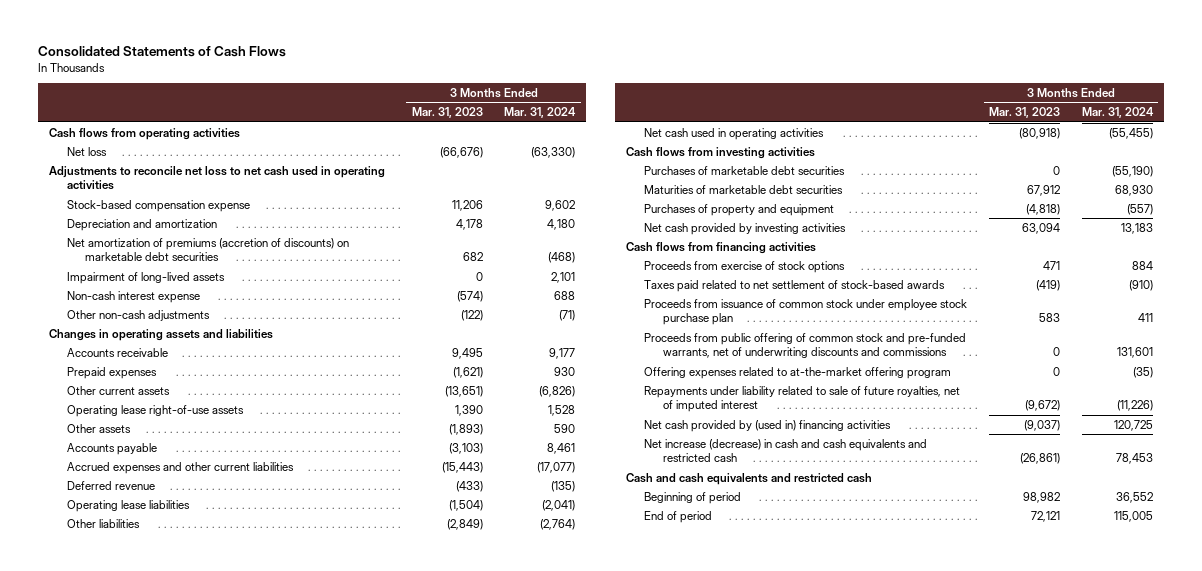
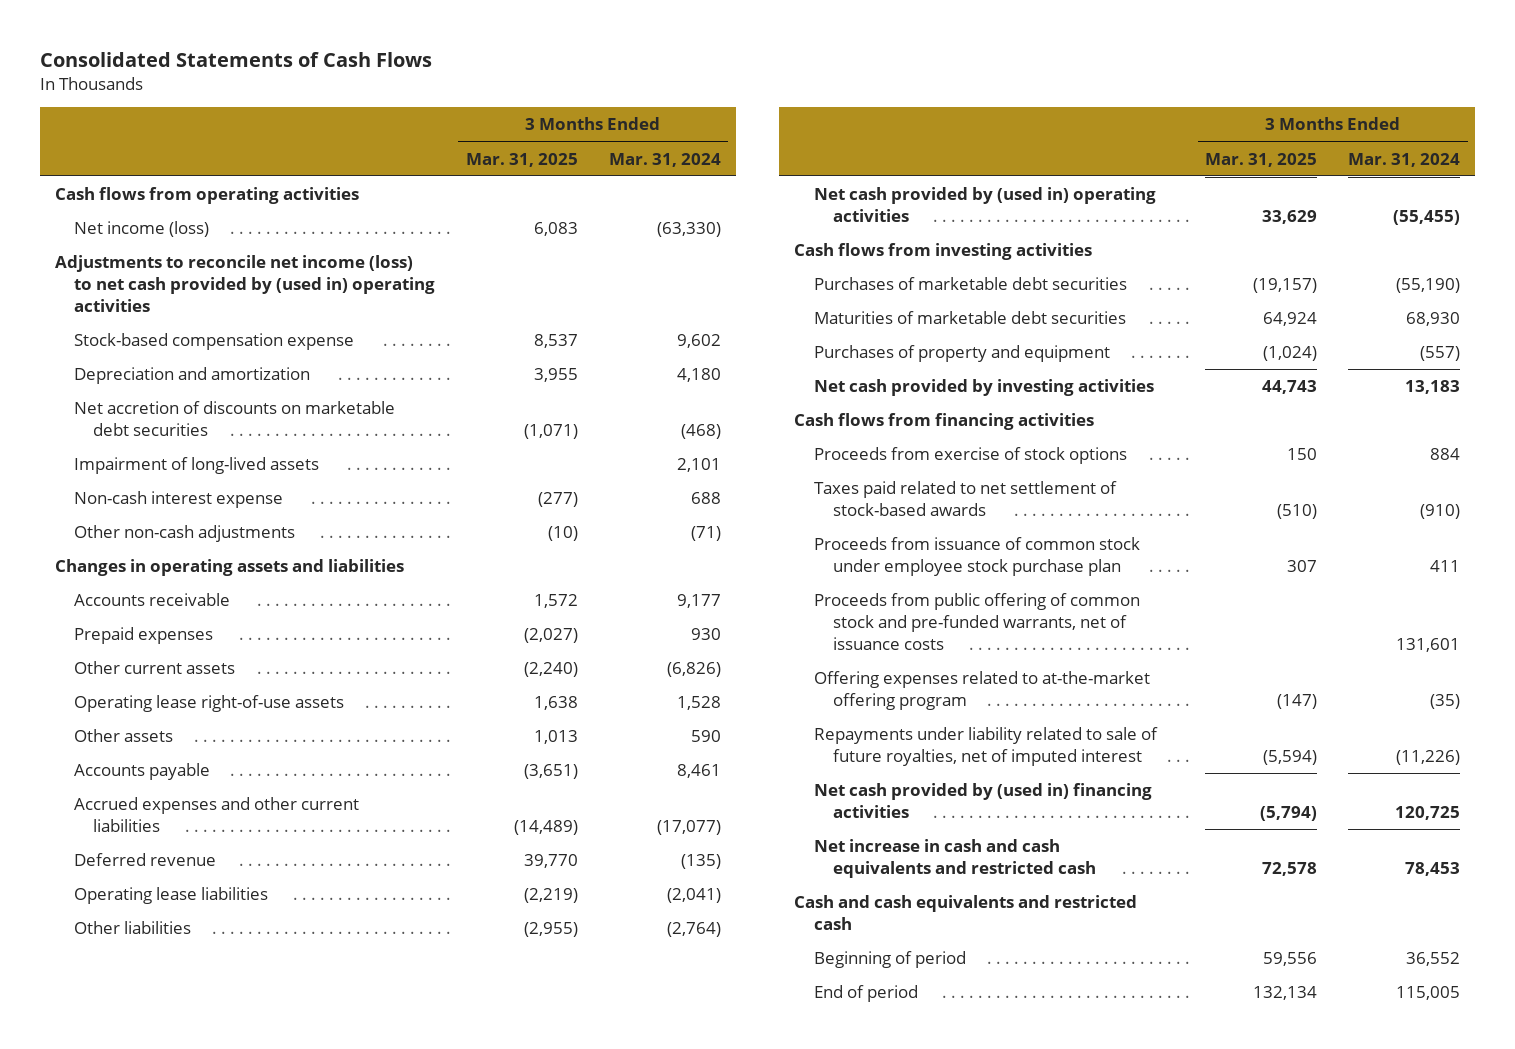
[411,107,483,119] Mar. 31, 2023 -> none
none -> [466,152,579,167] Mar. 31, 2025
[67,146,108,156] Net loss -> [74,221,210,238] Net income (loss)
[48,165,385,191] Adjustments to reconcile net loss to net cash used in operating activities -> [55,255,436,313] Adjustments to reconcile net income (loss) to net cash provided by (used in) operating activities
[67,237,350,262] Net amortization of premiums (accretion of discounts) on marketable debt securities -> [74,401,396,437] Net accretion of discounts on marketable debt securities
[644,127,825,140] Net cash used in operating activities -> [813,187,1156,223] Net cash provided by (used in) operating activities
[644,332,967,359] Proceeds from public offering of common stock and pre-funded warrants, net of underwriting discounts and commissions -> [813,593,1140,651] Proceeds from public offering of common stock and pre-funded warrants, net of issuance costs
[644,438,928,463] Net increase (decrease) in cash and cash equivalents and restricted cash -> [813,839,1096,879] Net increase in cash and cash equivalents and restricted cash

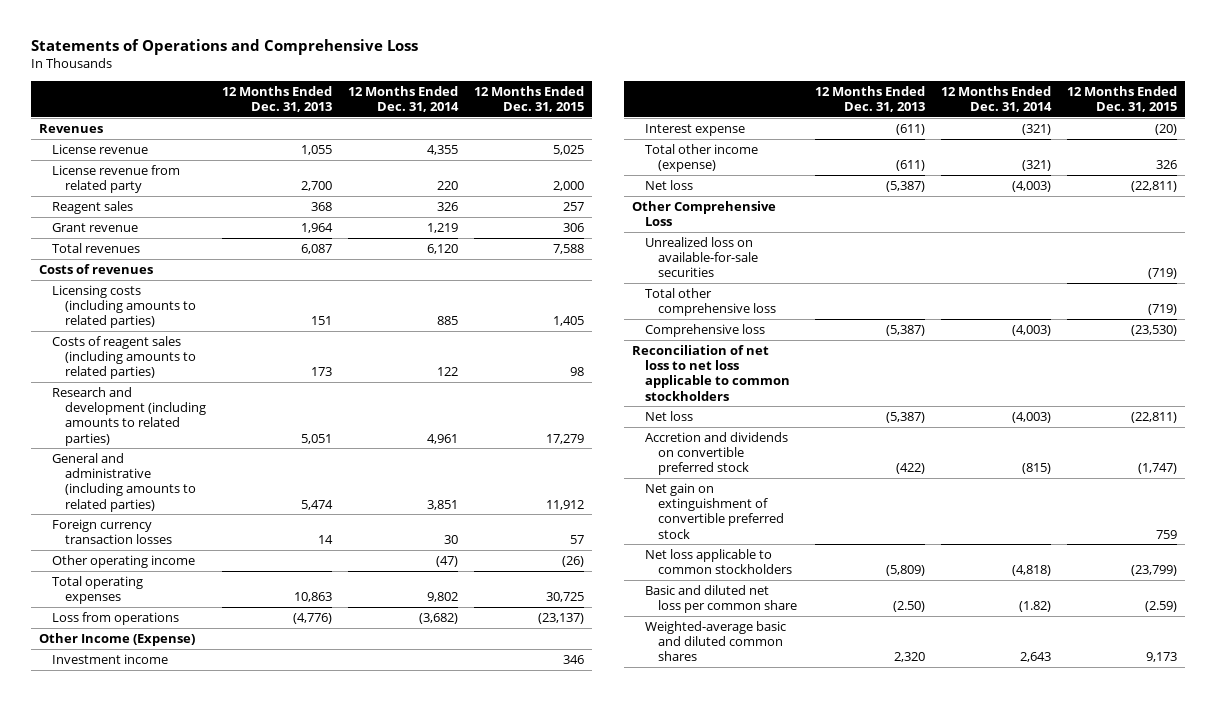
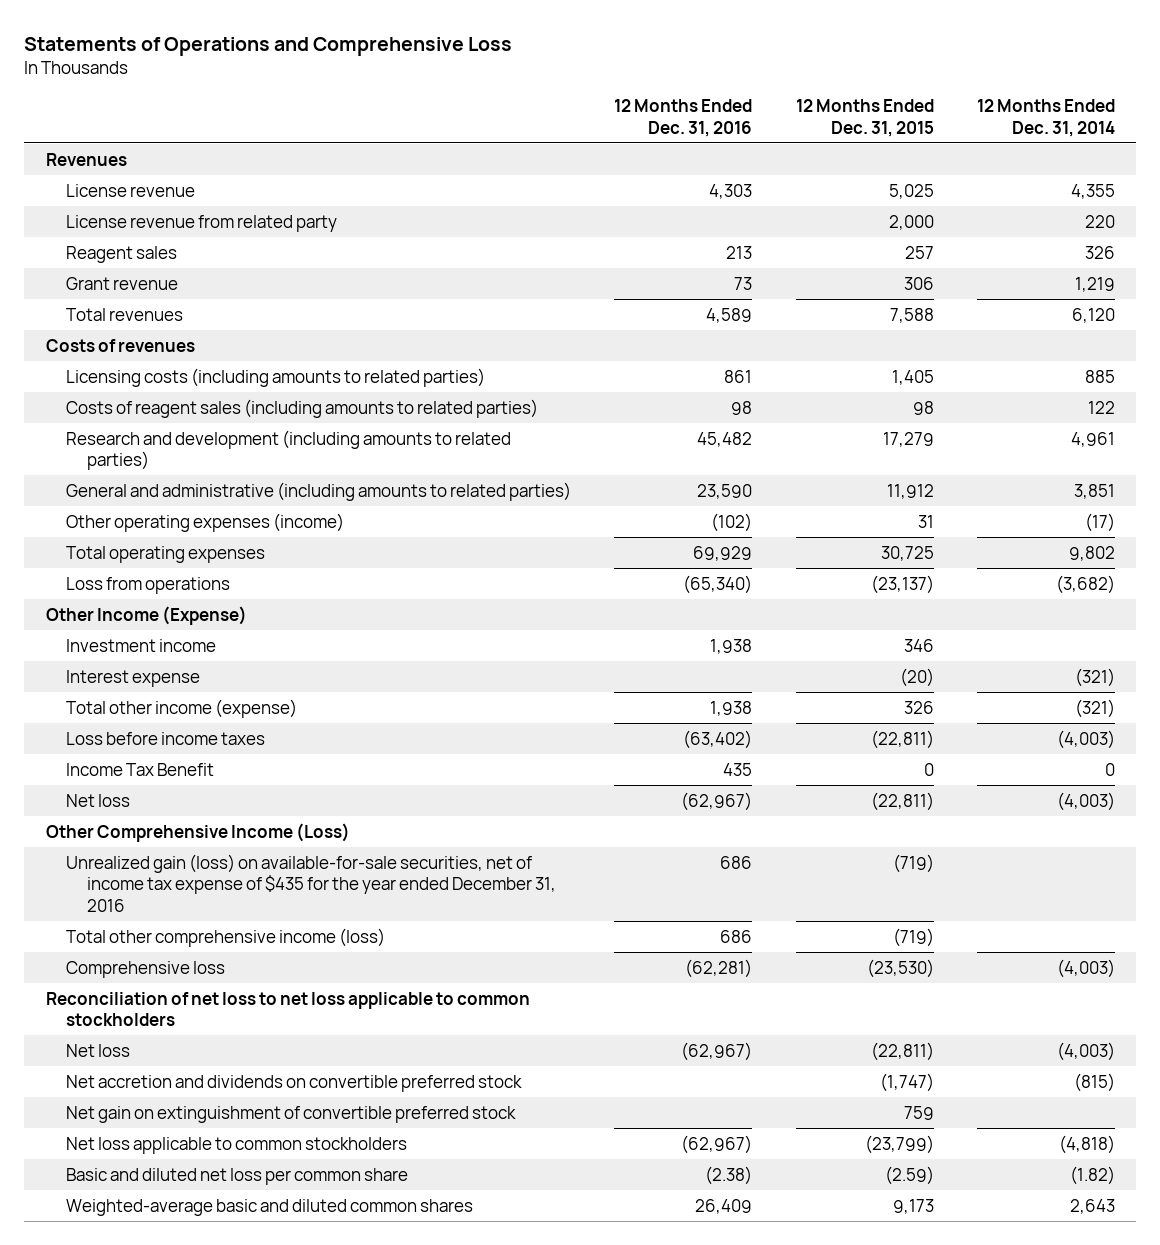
[222,85,333,112] 12 Months Ended Dec. 31, 2013 -> none
none -> [614,99,753,137] 12 Months Ended Dec. 31, 2016
[52,518,172,545] Foreign currency transaction losses -> none
[52,554,196,568] Other operating income -> [66,512,345,532] Other operating expenses (income)
[436,555,459,567] (47) -> [1084,512,1115,532] (17)
[562,555,585,567] (26) -> [917,514,934,528] 31
none -> [66,731,266,745] Loss before income taxes
none -> [66,762,215,776] Income Tax Benefit
[632,200,777,227] Other Comprehensive Loss -> [45,822,350,842] Other Comprehensive Income (Loss)
[645,236,758,278] Unrealized loss on available-for-sale securities -> [66,853,557,912] Unrealized gain (loss) on available-for-sale securities, net of income tax expense of $435 for the year ended December 31, 2016
[645,287,776,317] Total other comprehensive loss -> [66,927,386,947] Total other comprehensive income (loss)
[645,431,789,476] Accretion and dividends on convertible preferred stock -> [66,1074,523,1092] Net accretion and dividends on convertible preferred stock

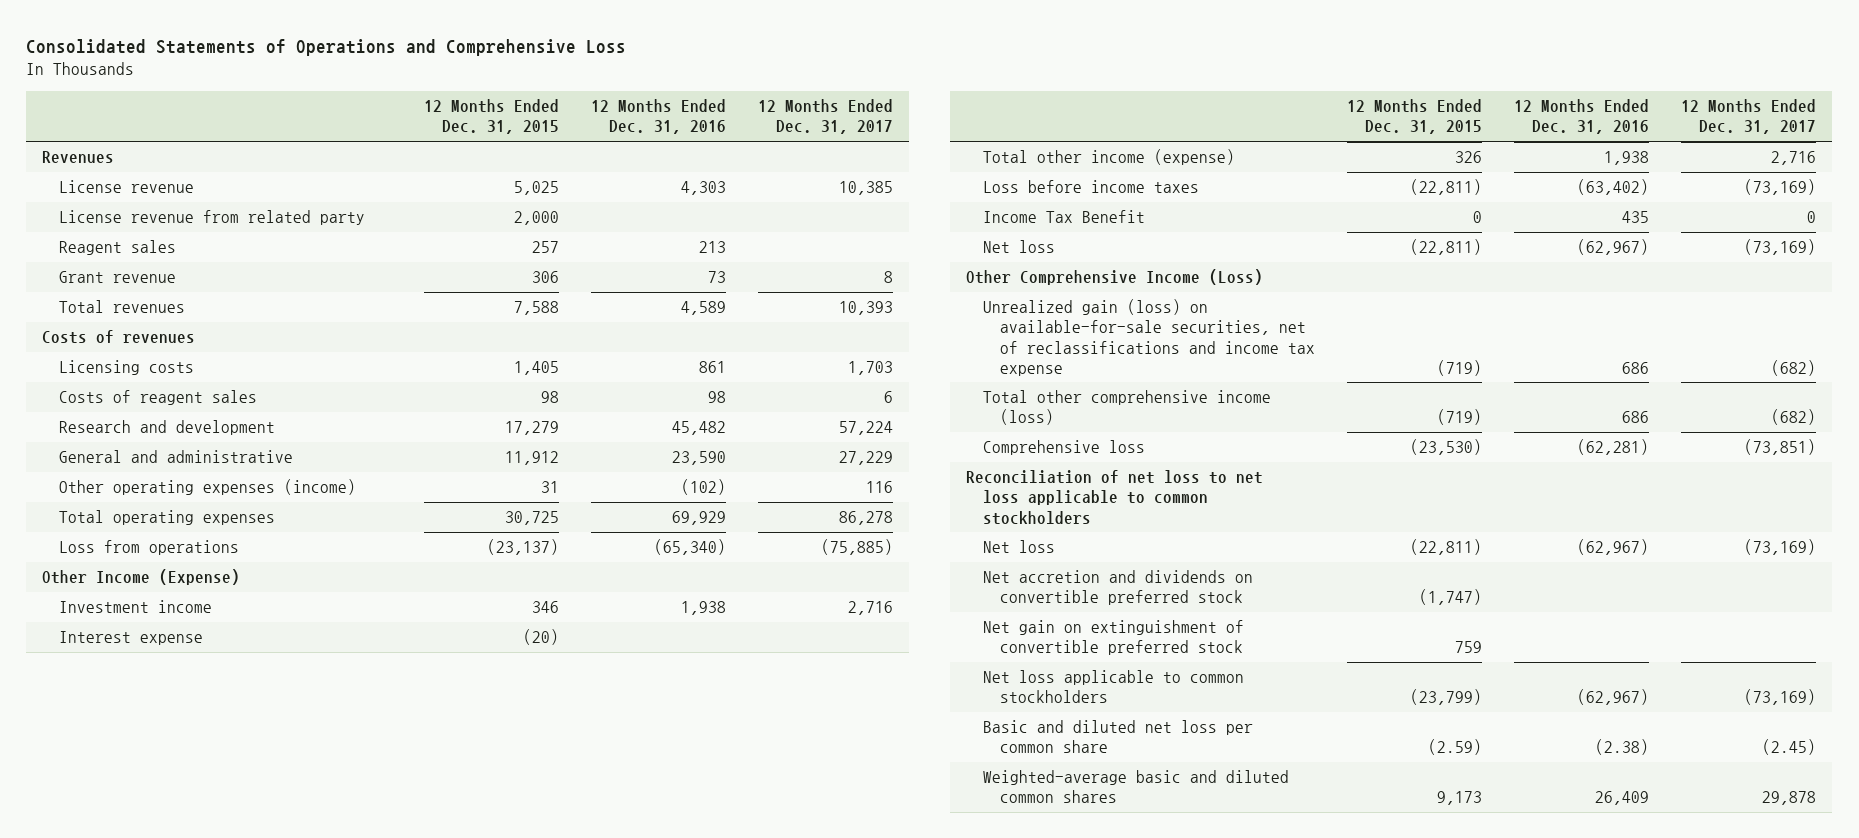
[24,36,513,56] Statements of Operations and Comprehensive Loss -> [26,38,627,56] Consolidated Statements of Operations and Comprehensive Loss
[976,99,1115,137] 12 Months Ended Dec. 31, 2014 -> none
none -> [757,99,893,135] 12 Months Ended Dec. 31, 2017
[66,367,486,387] Licensing costs (including amounts to related parties) -> [59,360,195,376] Licensing costs
[66,398,539,418] Costs of reagent sales (including amounts to related parties) -> [59,390,258,406] Costs of reagent sales
[66,429,512,471] Research and development (including amounts to related parties) -> [59,420,276,436] Research and development
[66,481,572,501] General and administrative (including amounts to related parties) -> [59,450,294,464] General and administrative
[66,853,557,912] Unrealized gain (loss) on available-for-sale securities, net of income tax expense of $435 for the year ended December 31, 2016 -> [983,299,1316,376] Unrealized gain (loss) on available-for-sale securities, net of reclassifications and income tax expense

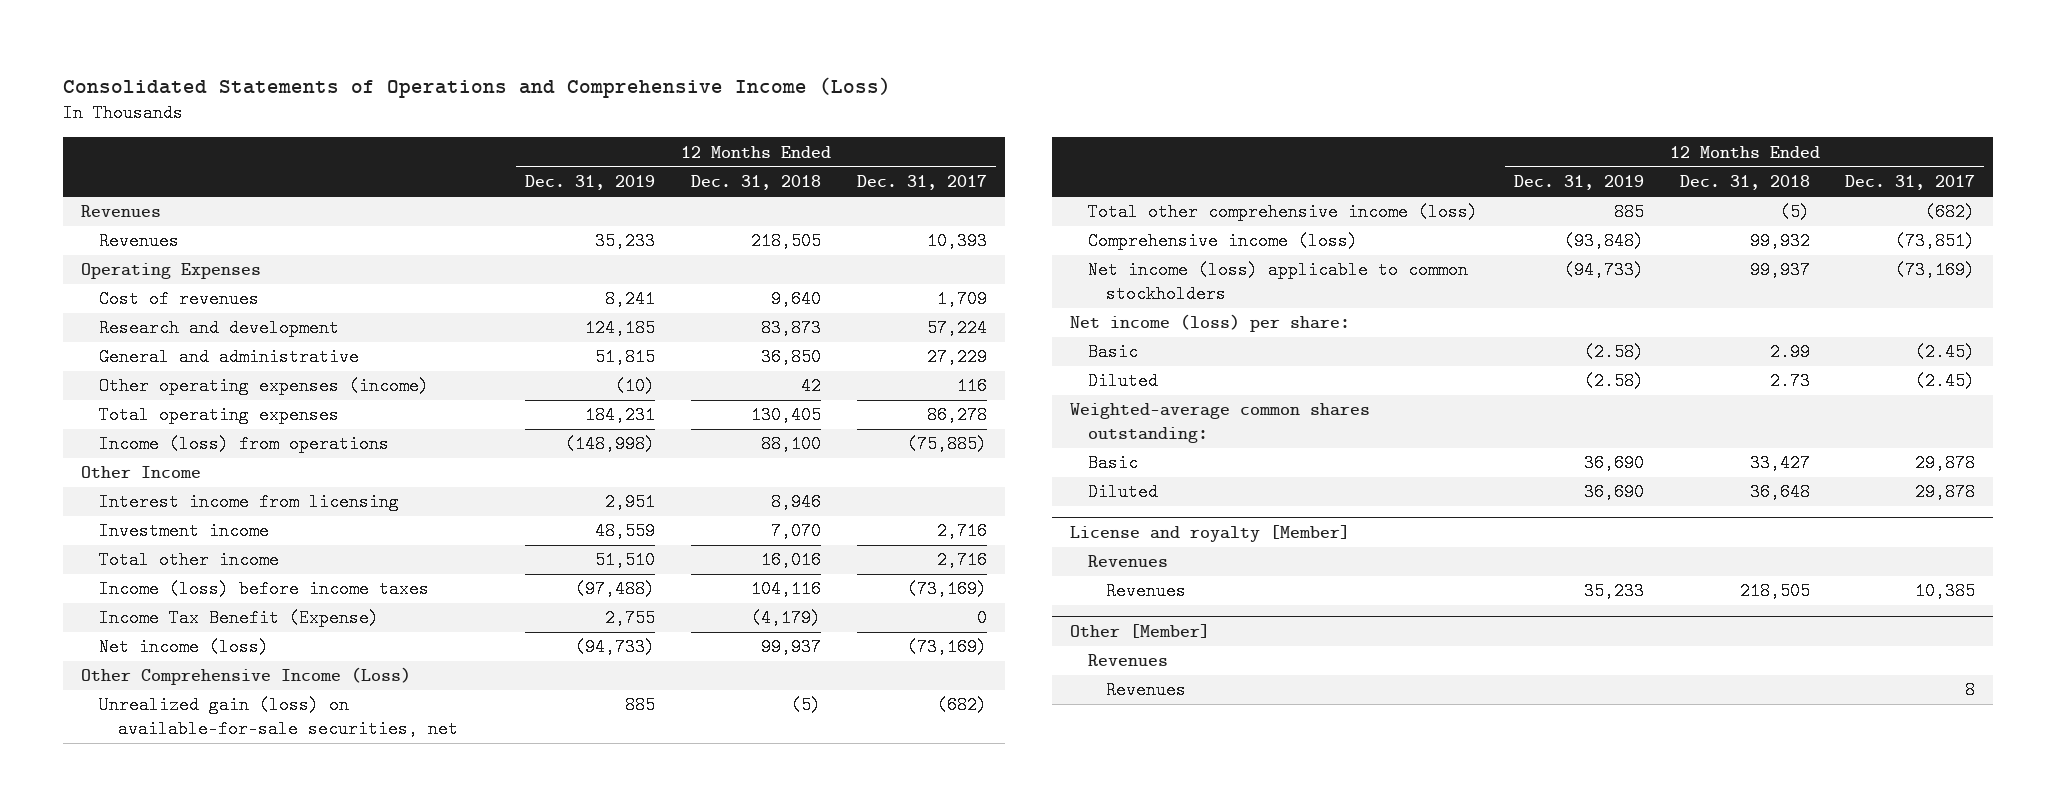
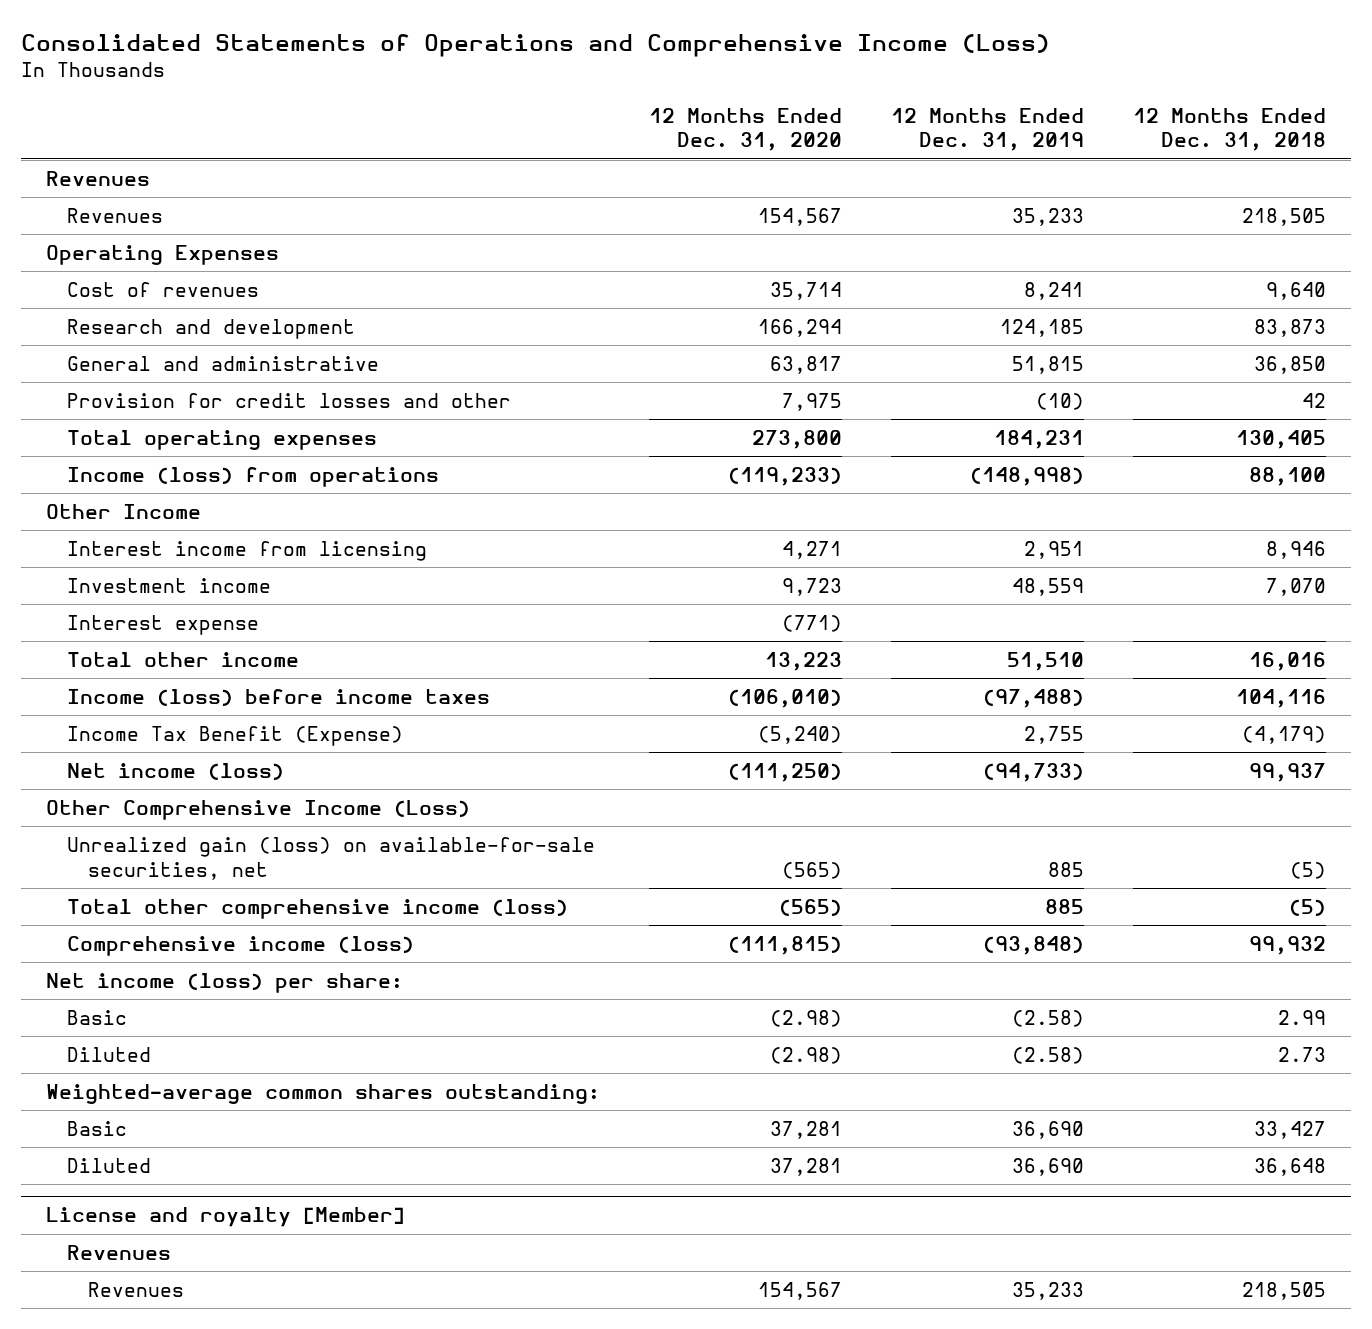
[856,175,987,191] Dec. 31, 2017 -> none
none -> [649,107,843,152] 12 Months Ended Dec. 31, 2020
[99,377,430,396] Other operating expenses (income) -> [66,393,511,409] Provision for credit losses and other
none -> [66,615,259,636] Interest expense
[1088,261,1469,303] Net income (loss) applicable to common stockholders -> none
[1069,624,1210,639] Other [Member] -> none
[1088,654,1169,667] Revenues -> none
[1106,681,1187,700] Revenues -> none

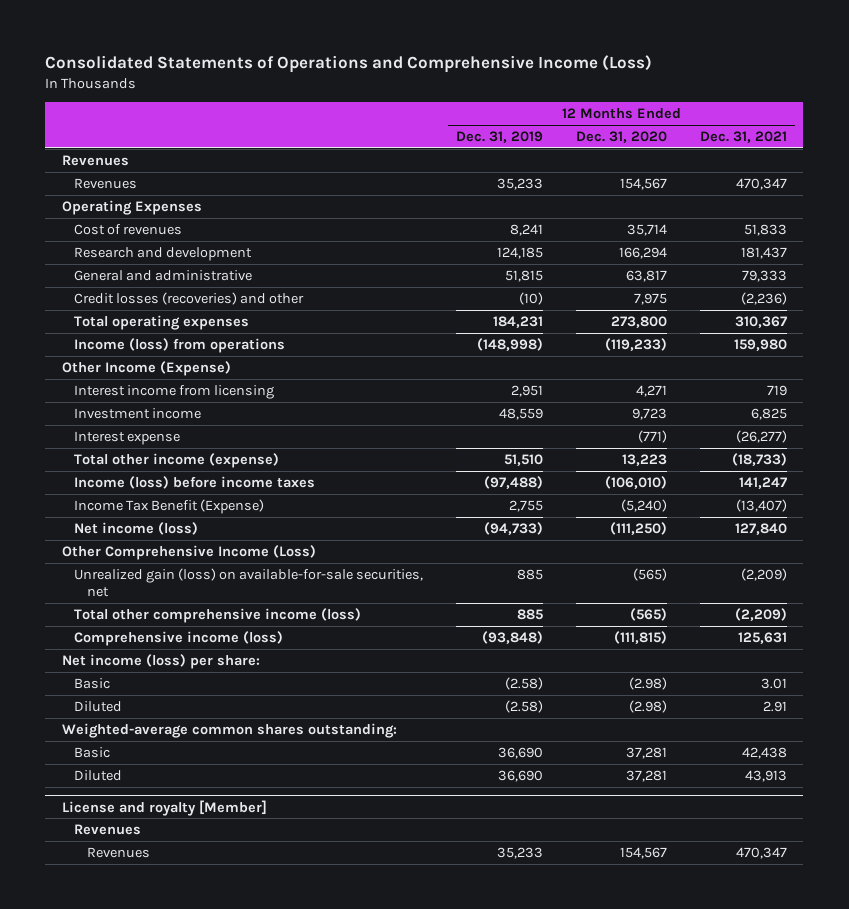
[1133,107,1327,152] 12 Months Ended Dec. 31, 2018 -> none
none -> [700,131,788,144] Dec. 31, 2021
[66,393,511,409] Provision for credit losses and other -> [74,292,305,306] Credit losses (recoveries) and other
[46,504,202,520] Other Income -> [61,361,231,377] Other Income (Expense)
[66,652,299,668] Total other income -> [74,453,280,469] Total other income (expense)

